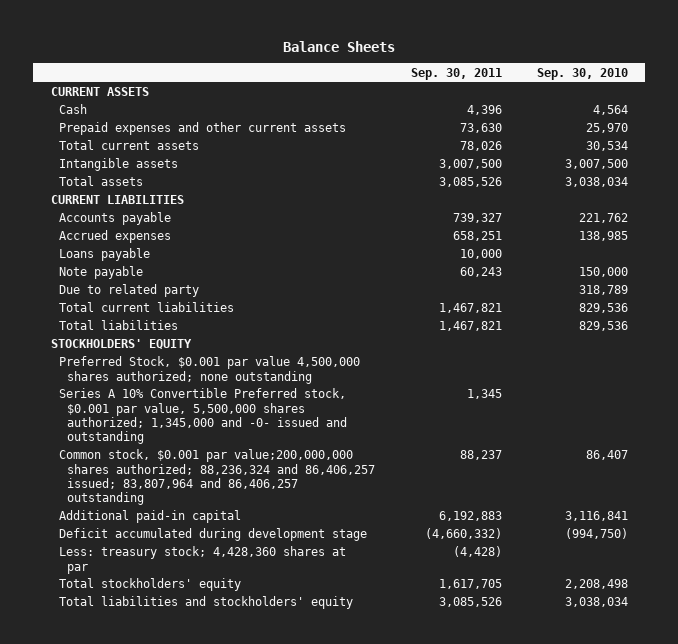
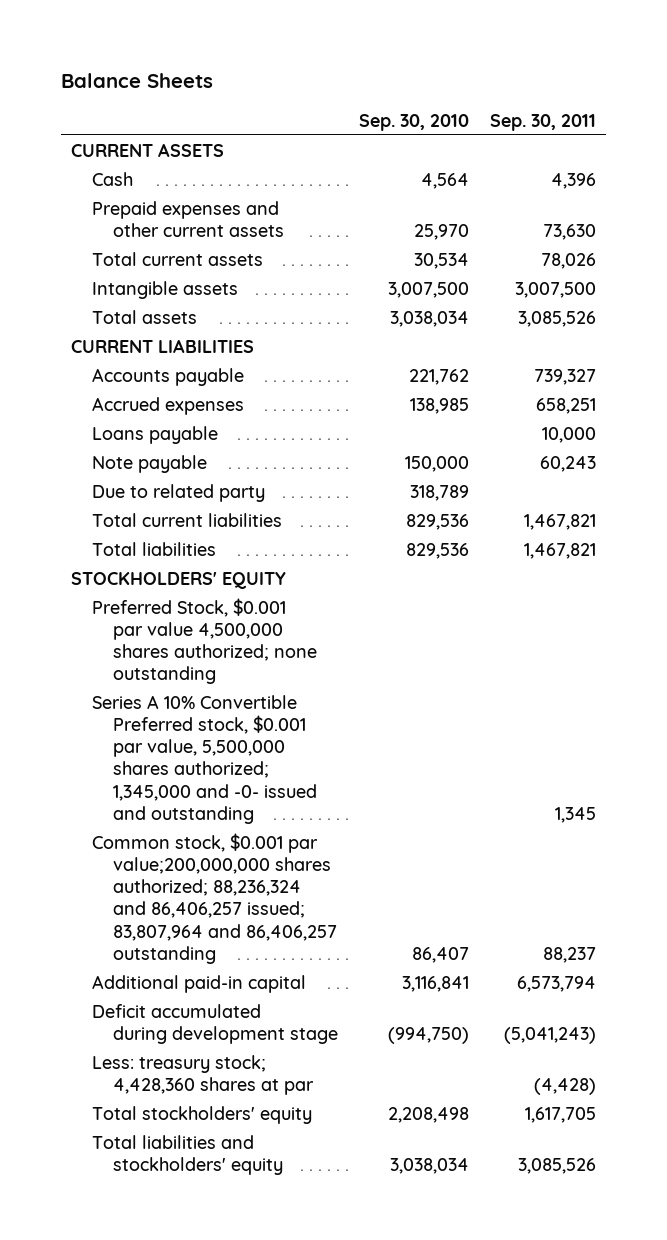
[438,511,502,522] 6,192,883 -> [516,975,596,992] 6,573,794
[424,528,502,540] (4,660,332) -> [503,1026,596,1044] (5,041,243)

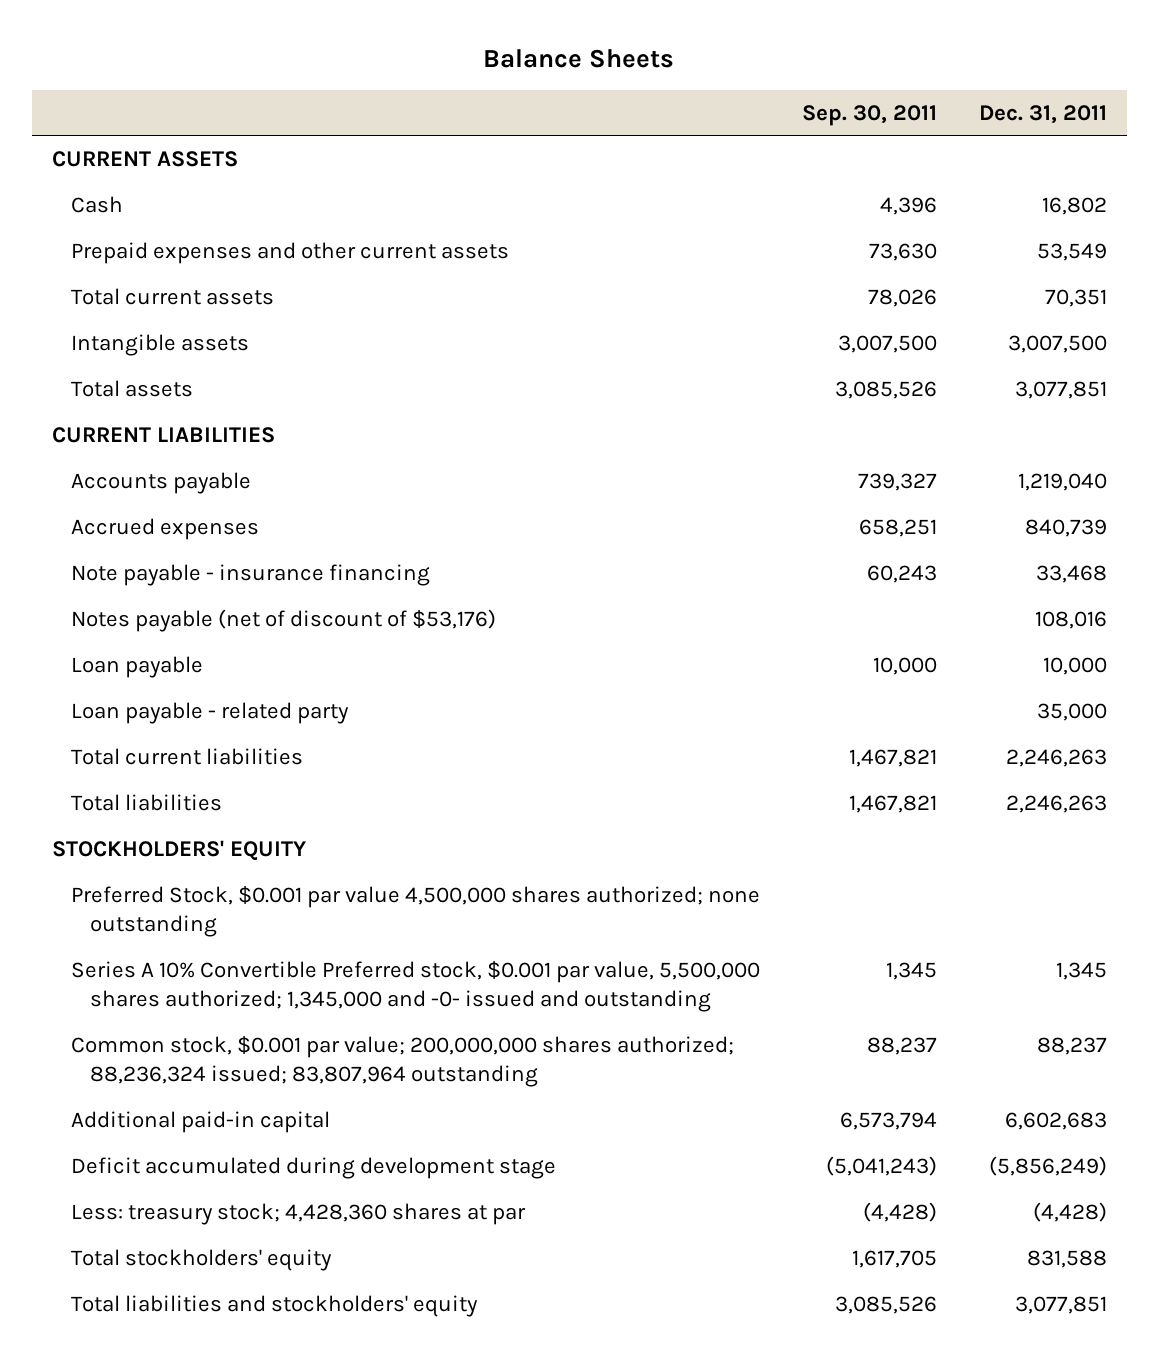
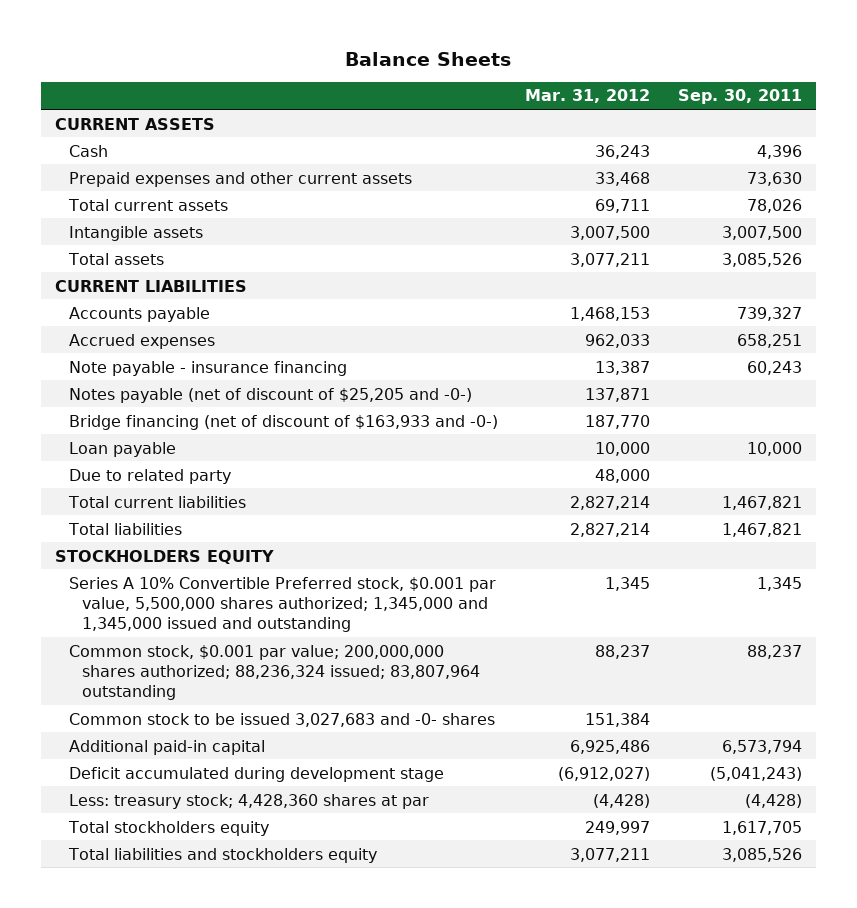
[978,104,1107,124] Dec. 31, 2011 -> none
none -> [525,89,651,104] Mar. 31, 2012
[71,609,497,633] Notes payable (net of discount of $53,176) -> [68,387,472,403] Notes payable (net of discount of $25,205 and -0-)
none -> [68,414,498,430] Bridge financing (net of discount of $163,933 and -0-)
[71,702,350,725] Loan payable - related party -> none
none -> [68,468,231,484] Due to related party
[71,886,761,938] Preferred Stock, $0.001 par value 4,500,000 shares authorized; none outstanding -> none
[52,840,308,862] STOCKHOLDERS' EQUITY -> [55,549,275,564] STOCKHOLDERS EQUITY
[71,961,761,1013] Series A 10% Convertible Preferred stock, $0.001 par value, 5,500,000 shares authorized; 1,345,000 and -0- issued and outstanding -> [68,576,496,632] Series A 10% Convertible Preferred stock, $0.001 par value, 5,500,000 shares authorized; 1,345,000 and 1,345,000 issued and outstanding
none -> [68,712,495,727] Common stock to be issued 3,027,683 and -0- shares
[71,1249,333,1272] Total stockholders' equity -> [67,820,269,836] Total stockholders equity
[71,1295,479,1318] Total liabilities and stockholders' equity -> [67,847,377,863] Total liabilities and stockholders equity

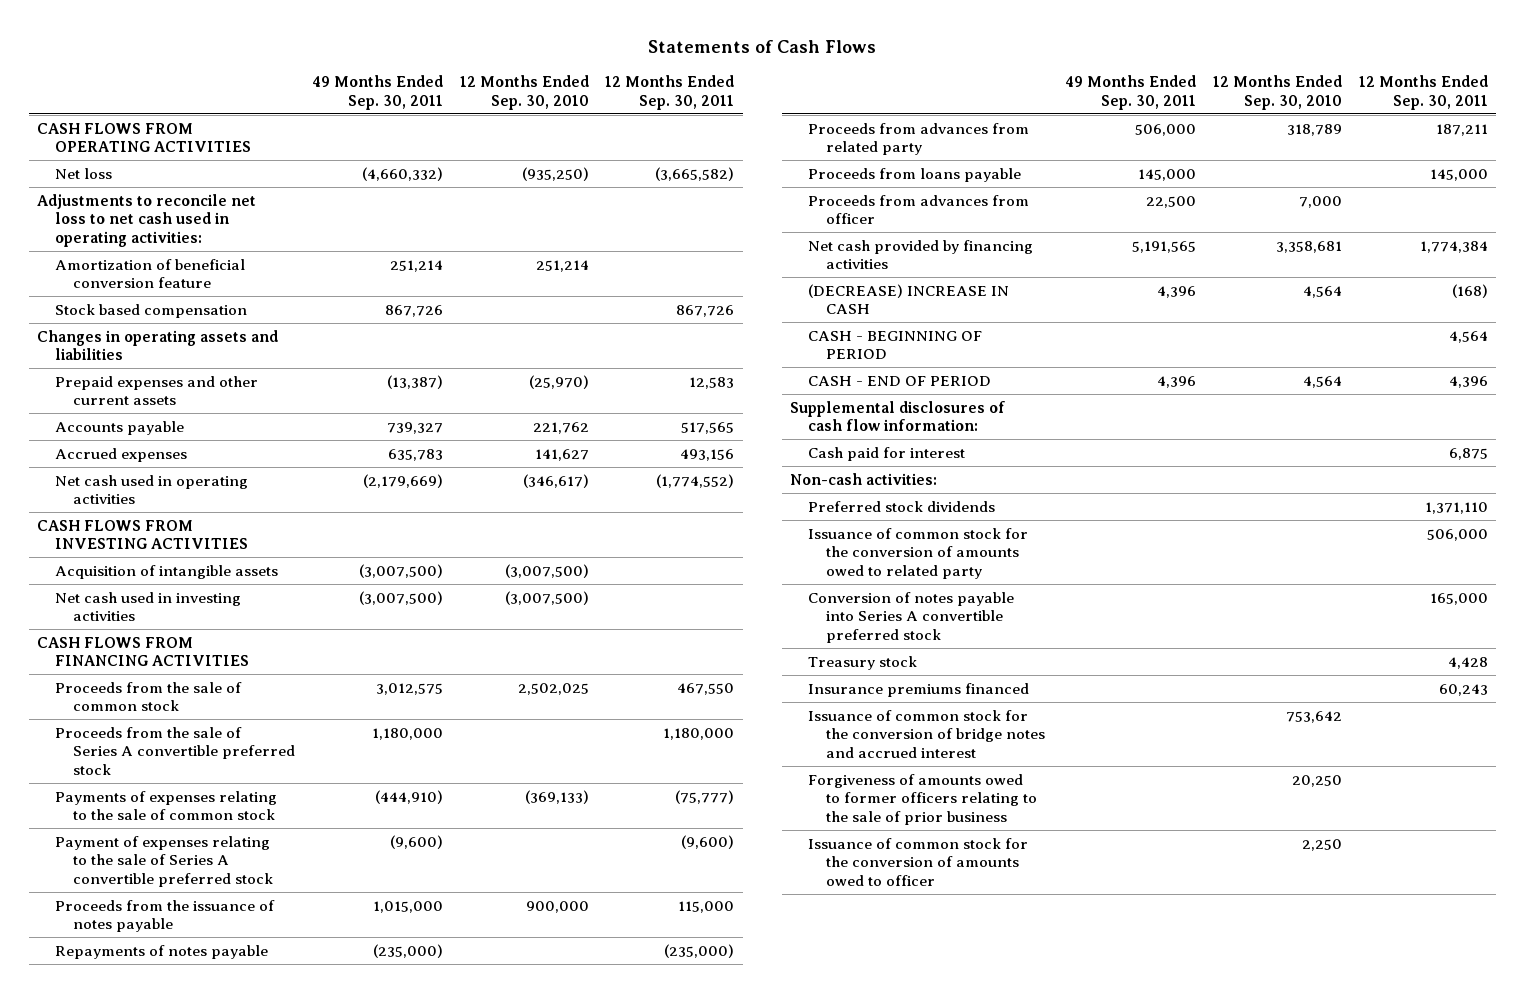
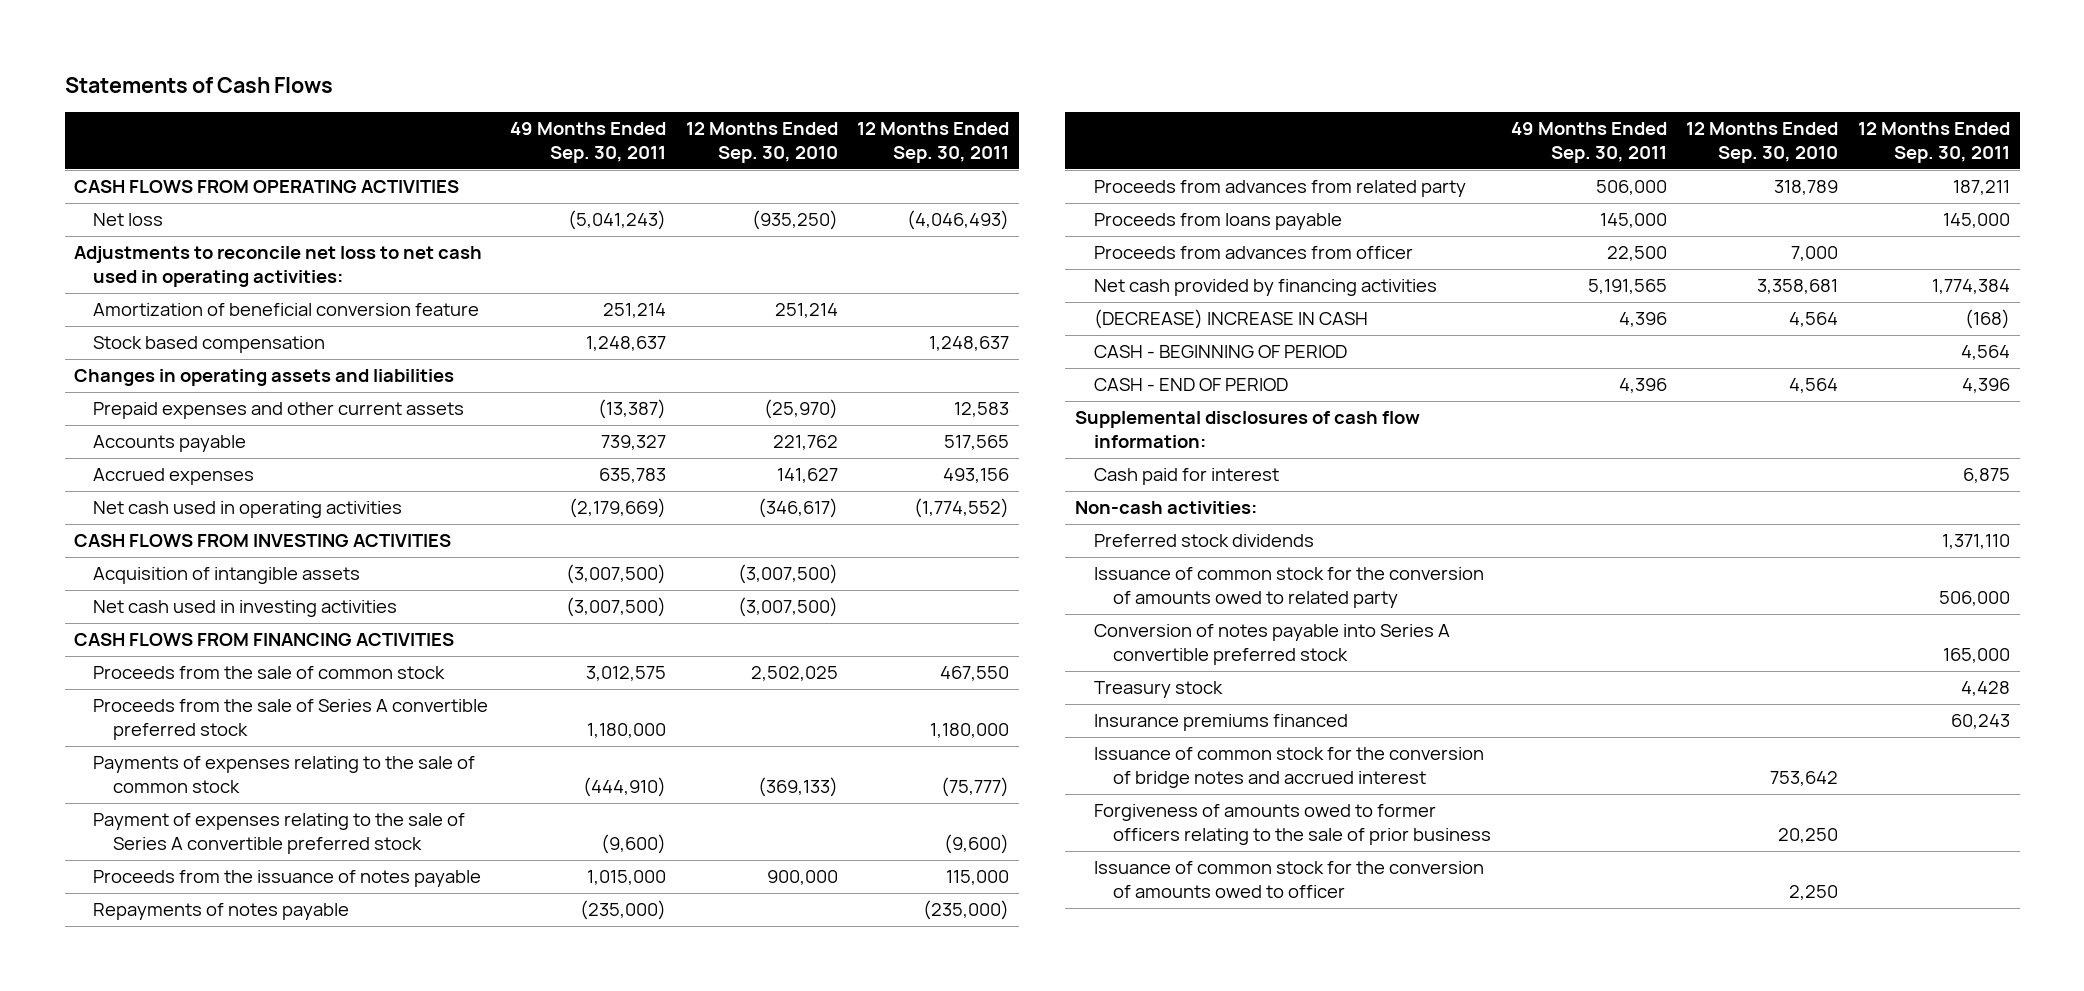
[361,166,443,181] (4,660,332) -> [568,210,667,231] (5,041,243)
[655,166,735,181] (3,665,582) -> [907,210,1010,231] (4,046,493)
[384,304,443,317] 867,726 -> [586,336,667,352] 1,248,637
[676,304,735,317] 867,726 -> [929,336,1010,352] 1,248,637

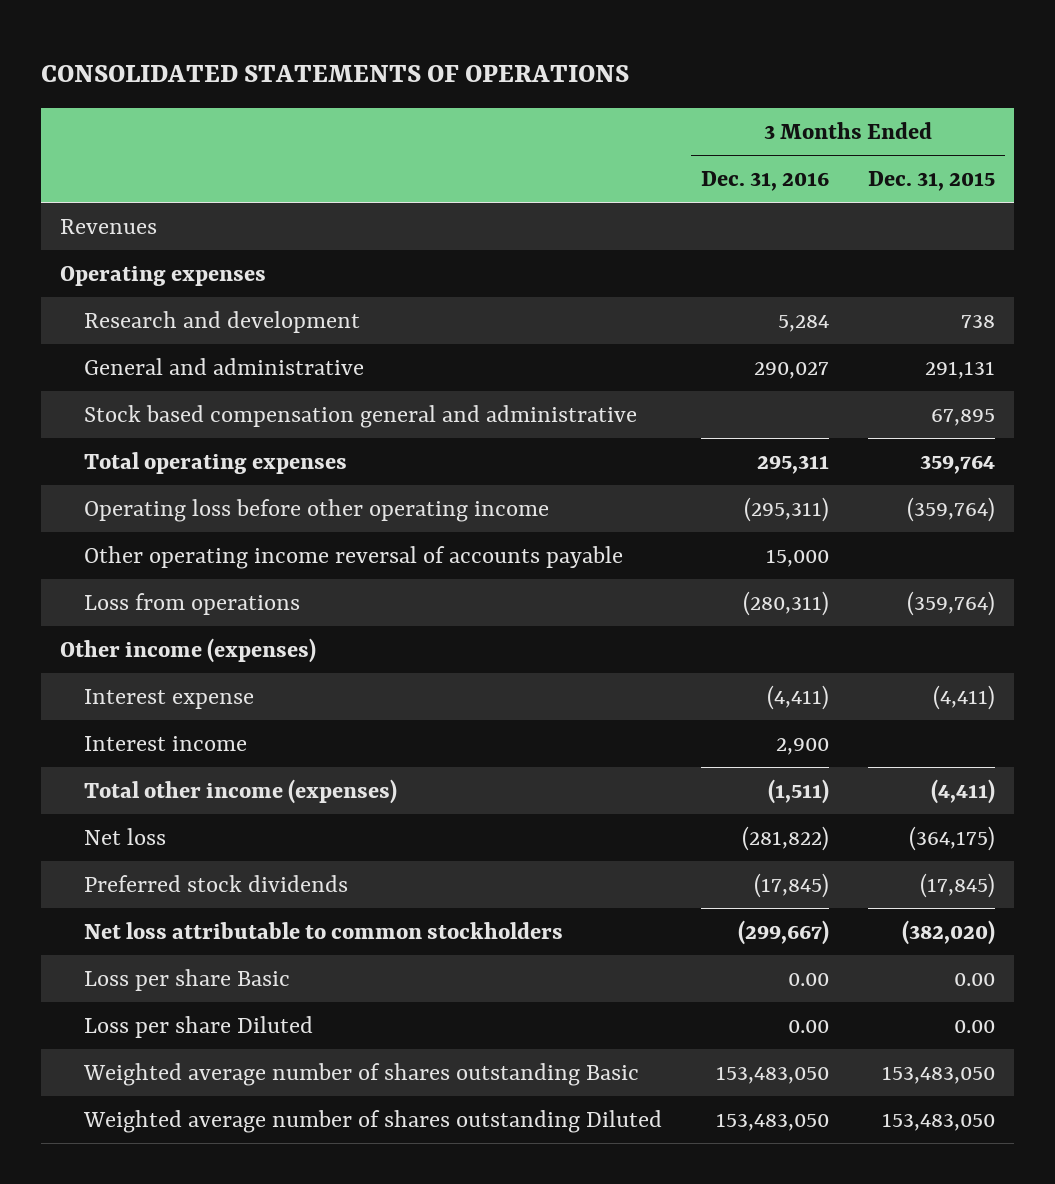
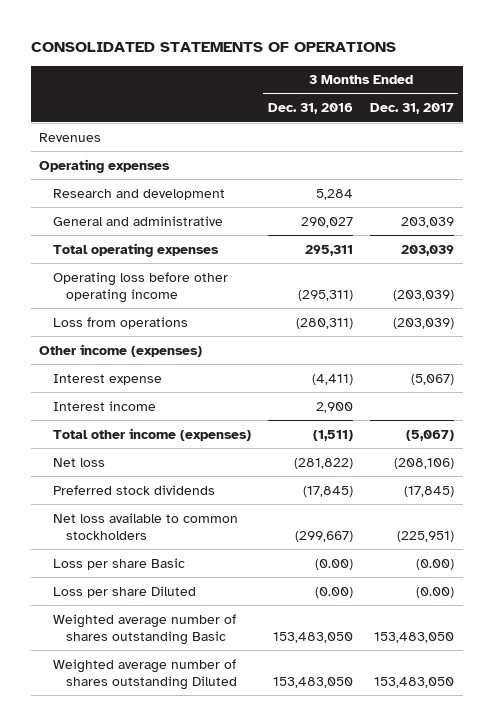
[867,171,995,192] Dec. 31, 2015 -> none
none -> [369,103,454,115] Dec. 31, 2017
[83,405,637,429] Stock based compensation general and administrative -> none
[83,546,623,570] Other operating income reversal of accounts payable -> none
[83,922,563,940] Net loss attributable to common stockholders -> [52,512,238,541] Net loss available to common stockholders
[787,973,829,987] 0.00 -> [314,558,353,570] (0.00)
[787,1020,829,1034] 0.00 -> [314,586,353,598] (0.00)

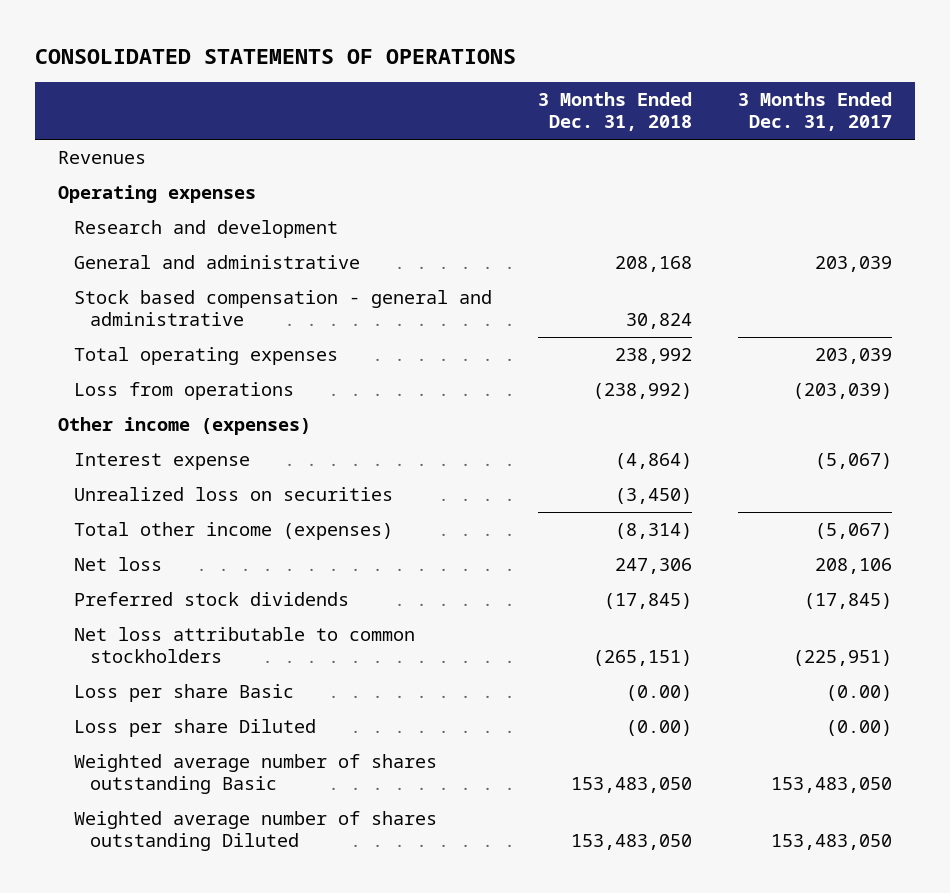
[267,103,353,115] Dec. 31, 2016 -> none
none -> [537,92,692,132] 3 Months Ended Dec. 31, 2018
none -> [73,290,492,326] Stock based compensation - general and administrative
[52,271,228,304] Operating loss before other operating income -> none
[52,400,156,411] Interest income -> none
none -> [73,487,393,502] Unrealized loss on securities
[393,457,454,469] (208,106) -> [814,558,892,575] 208,106
[52,512,238,541] Net loss available to common stockholders -> [73,627,415,663] Net loss attributable to common stockholders

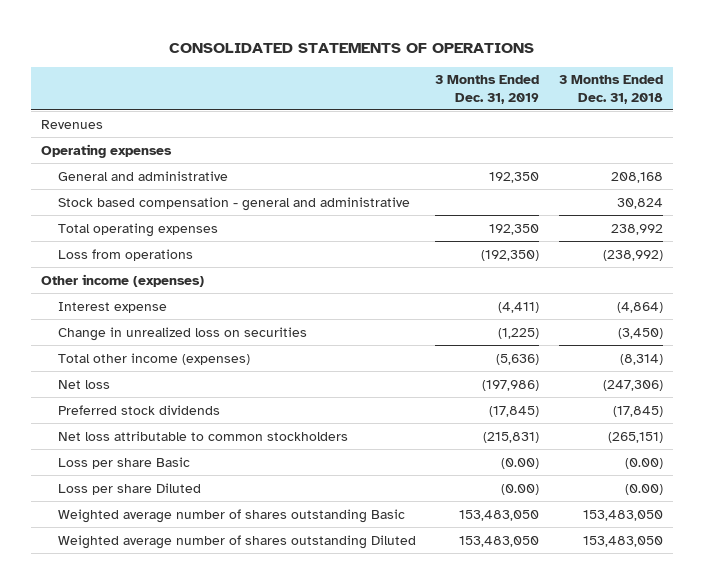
[737,92,892,132] 3 Months Ended Dec. 31, 2017 -> none
none -> [435,75,540,104] 3 Months Ended Dec. 31, 2019
[73,220,338,239] Research and development -> none
[73,487,393,502] Unrealized loss on securities -> [57,326,307,341] Change in unrealized loss on securities
[614,558,692,575] 247,306 -> [602,379,663,391] (247,306)

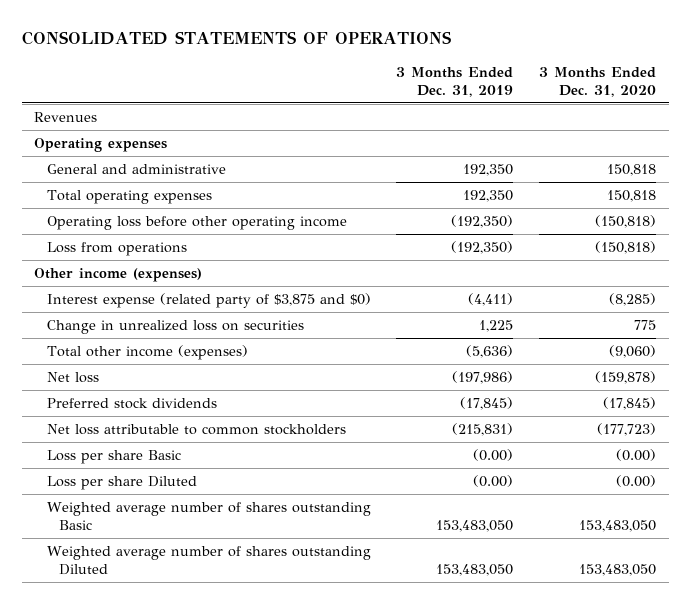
[558,75,663,104] 3 Months Ended Dec. 31, 2018 -> none
none -> [538,66,656,97] 3 Months Ended Dec. 31, 2020
[57,196,410,211] Stock based compensation - general and administrative -> none
none -> [46,215,347,230] Operating loss before other operating income
[57,301,167,313] Interest expense -> [46,292,371,308] Interest expense (related party of $3,875 and $0)
[498,327,540,339] (1,225) -> [479,319,514,332] 1,225

